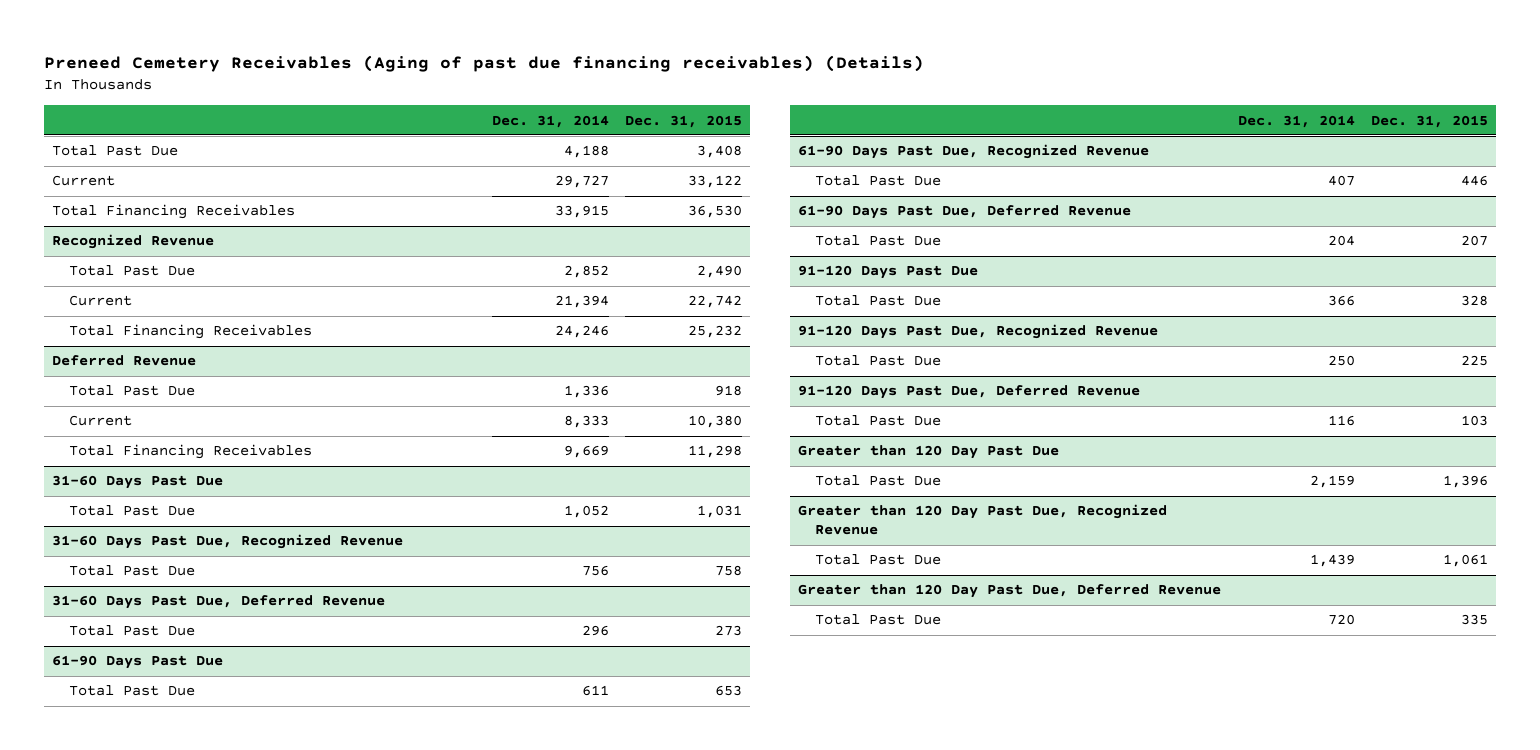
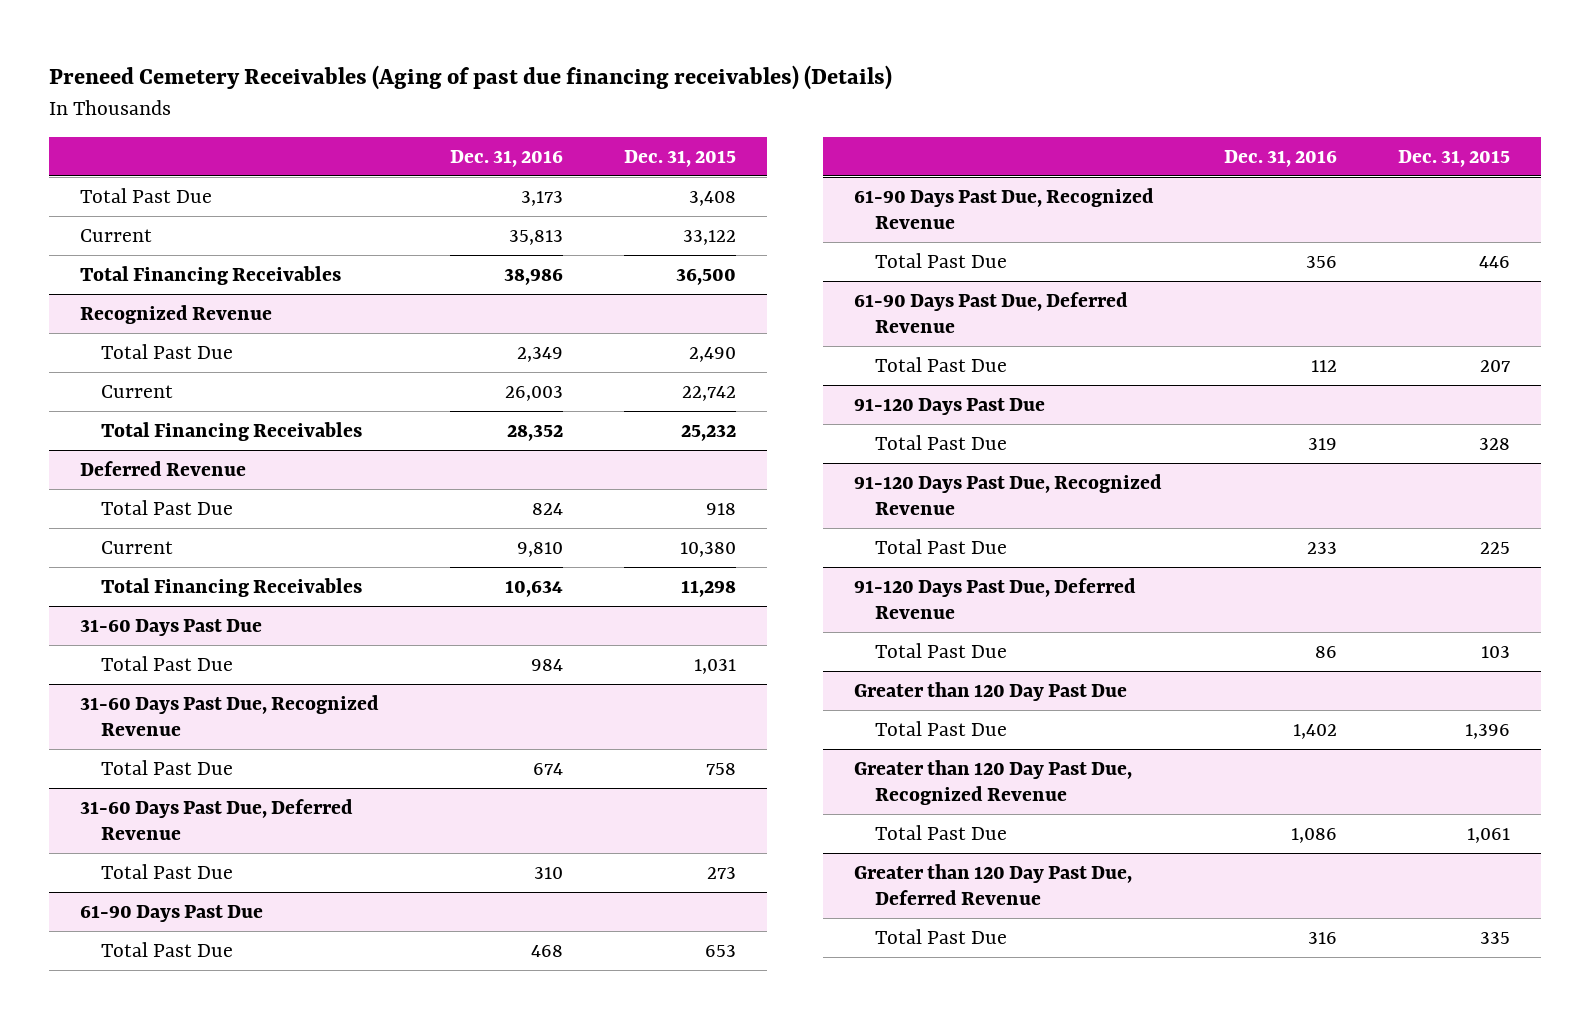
[491,114,609,128] Dec. 31, 2014 -> none
none -> [449,149,563,167] Dec. 31, 2016
[688,205,743,219] 36,530 -> [676,267,737,285] 36,500

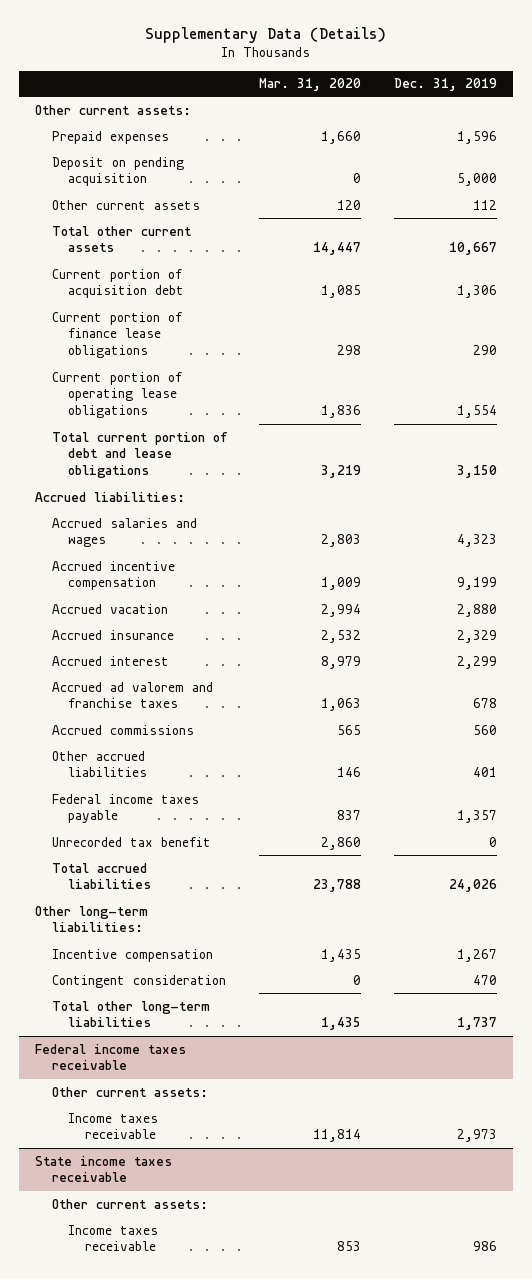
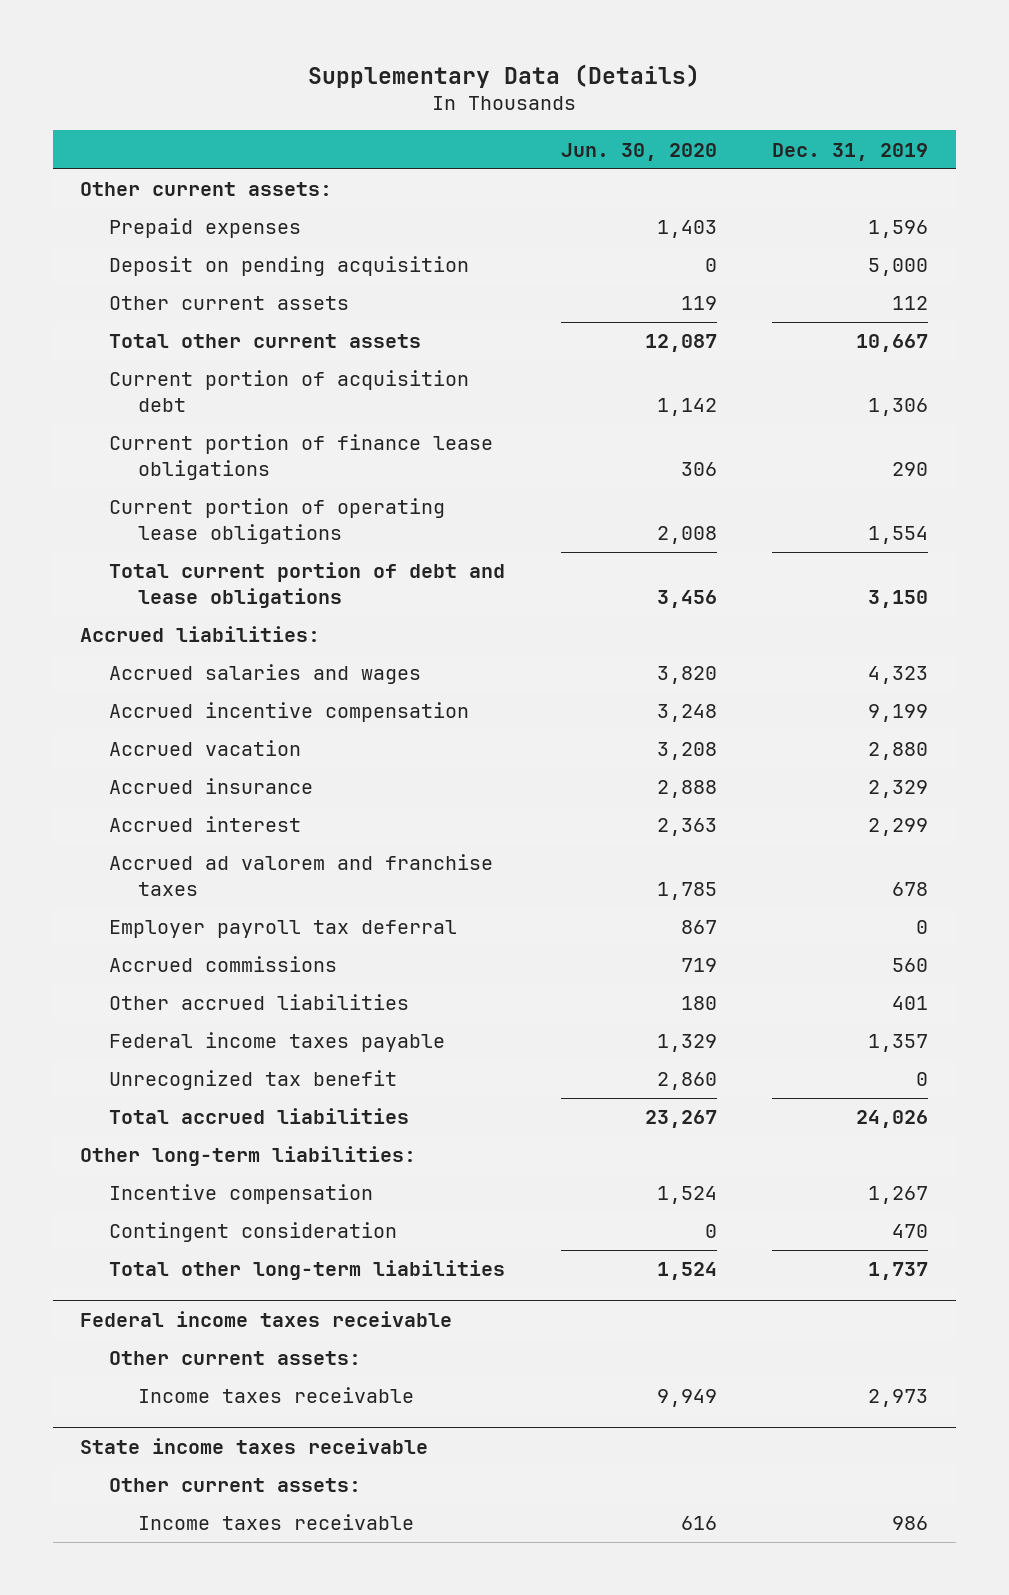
[259,78,362,92] Mar. 31, 2020 -> none
none -> [560,142,717,161] Jun. 30, 2020
none -> [109,920,458,939] Employer payroll tax deferral
[51,836,211,847] Unrecorded tax benefit -> [109,1070,398,1091] Unrecognized tax benefit

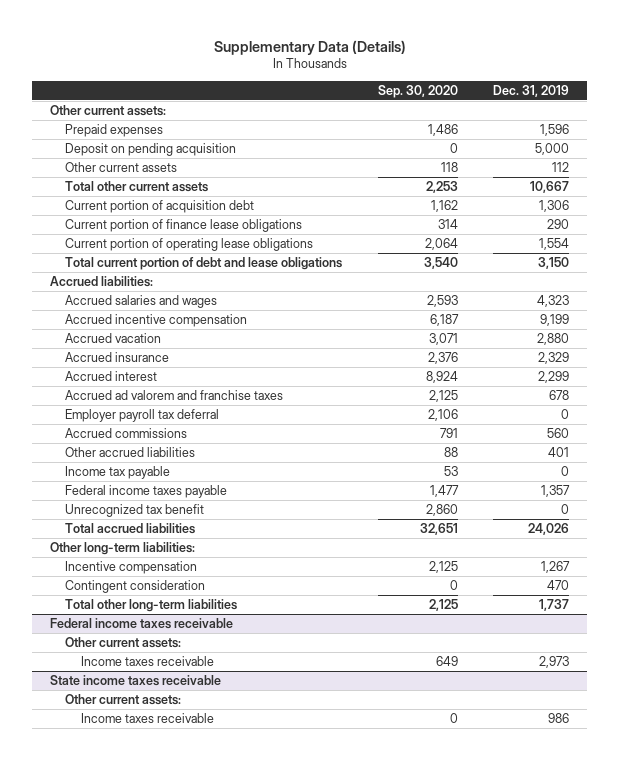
[560,142,717,161] Jun. 30, 2020 -> none
none -> [377,84,458,98] Sep. 30, 2020
none -> [65,466,171,480] Income tax payable

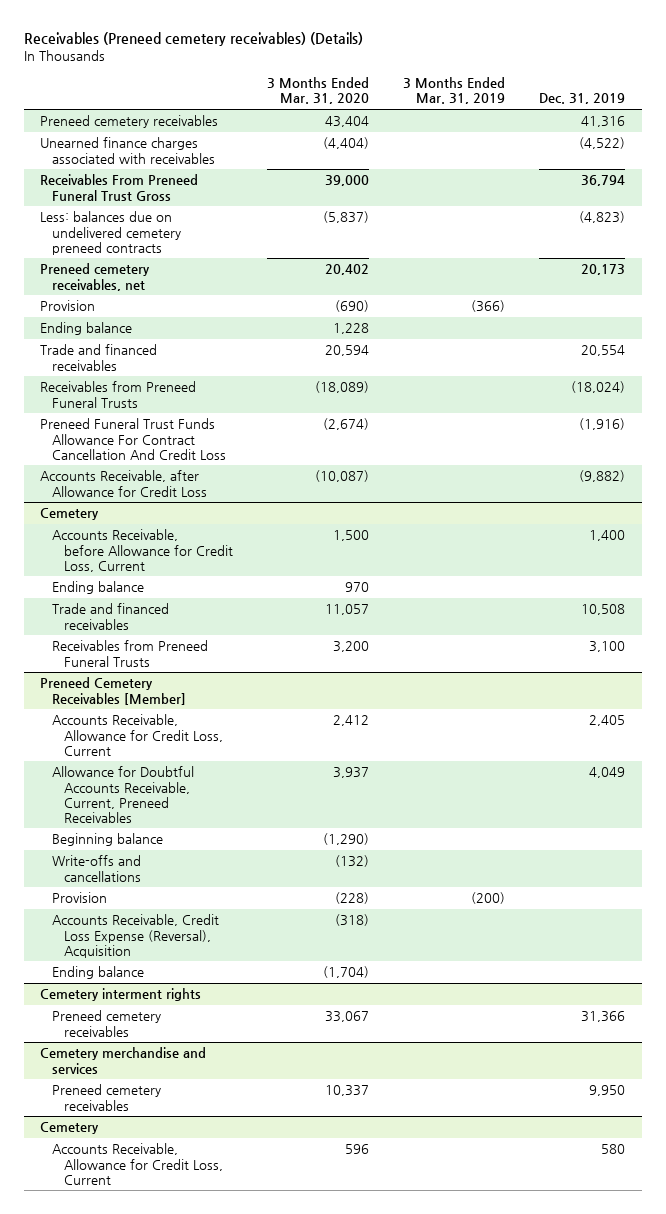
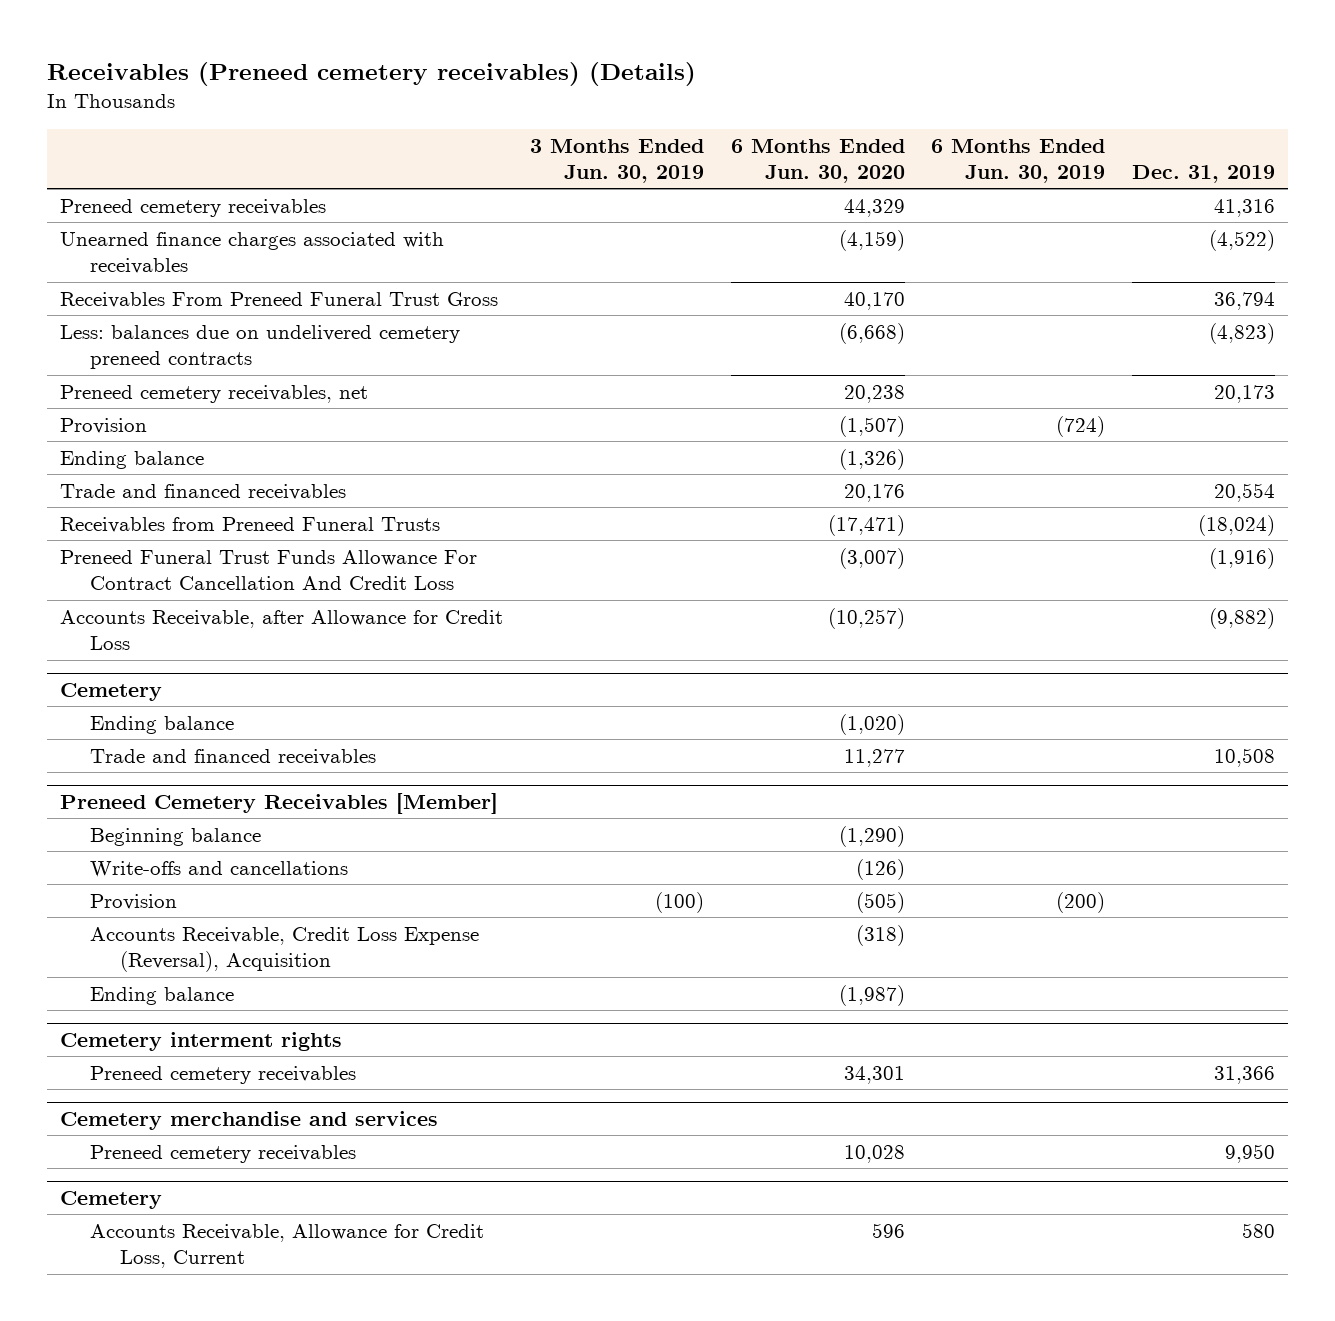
[267,77,370,105] 3 Months Ended Mar. 31, 2020 -> none
[403,77,506,105] 3 Months Ended Mar. 31, 2019 -> none
none -> [529,138,704,184] 3 Months Ended Jun. 30, 2019
none -> [730,138,905,184] 6 Months Ended Jun. 30, 2020
none -> [931,138,1106,184] 6 Months Ended Jun. 30, 2019
[52,529,234,572] Accounts Receivable, before Allowance for Credit Loss, Current -> none
[52,640,209,667] Receivables from Preneed Funeral Trusts -> none
[52,714,224,756] Accounts Receivable, Allowance for Credit Loss, Current -> none
[52,766,195,823] Allowance for Doubtful Accounts Receivable, Current, Preneed Receivables -> none

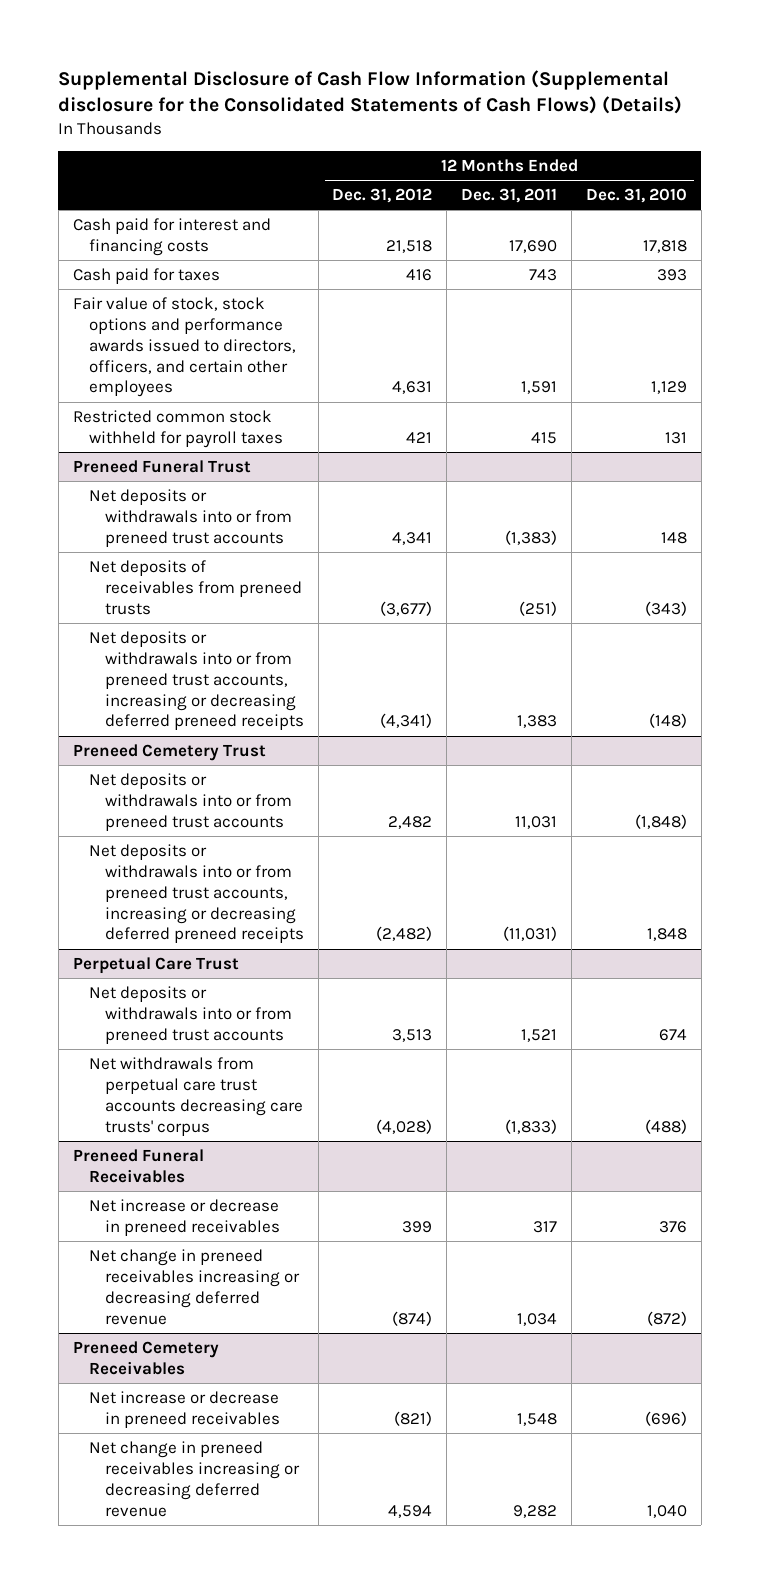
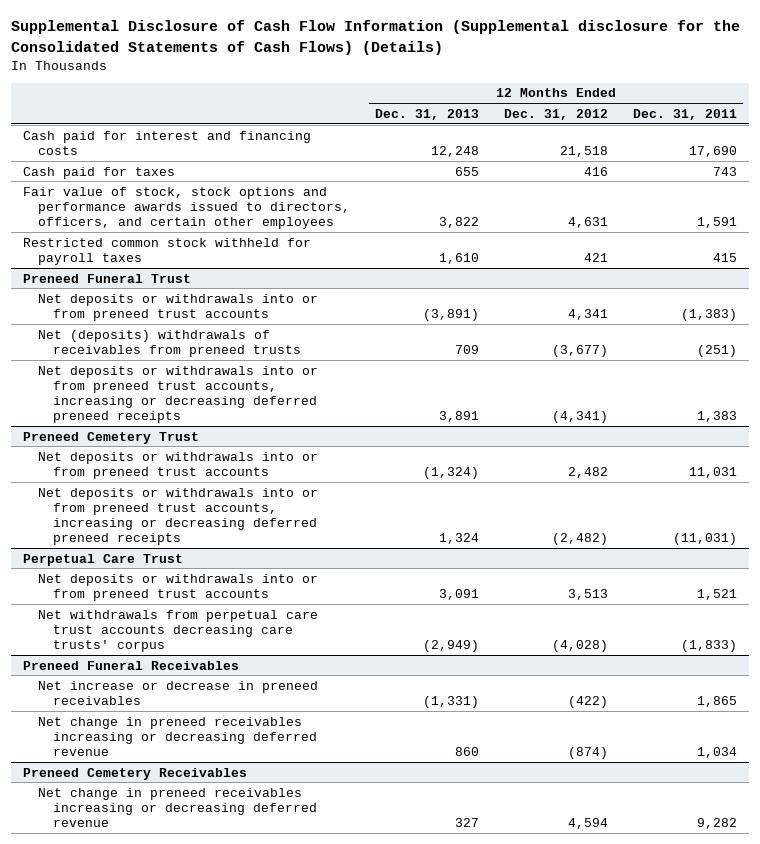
[585,187,687,203] Dec. 31, 2010 -> none
none -> [375,108,480,120] Dec. 31, 2013
[88,559,302,615] Net deposits of receivables from preneed trusts -> [38,329,302,357] Net (deposits) withdrawals of receivables from preneed trusts
[402,1220,433,1233] 399 -> [568,695,609,708] (422)
[533,1220,558,1233] 317 -> [696,695,737,707] 1,865
[88,1390,280,1428] Net increase or decrease in preneed receivables -> none

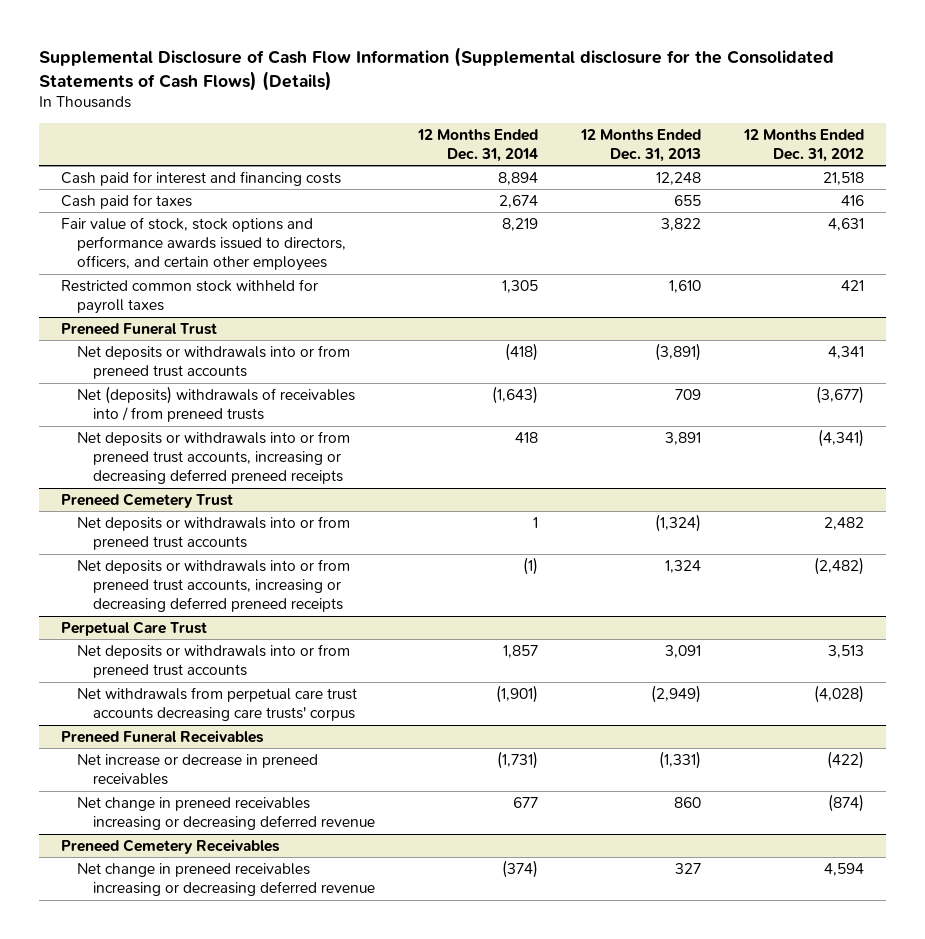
[632,108,737,120] Dec. 31, 2011 -> none
none -> [417,128,539,162] 12 Months Ended Dec. 31, 2014
[38,329,302,357] Net (deposits) withdrawals of receivables from preneed trusts -> [77,385,356,423] Net (deposits) withdrawals of receivables into / from preneed trusts

